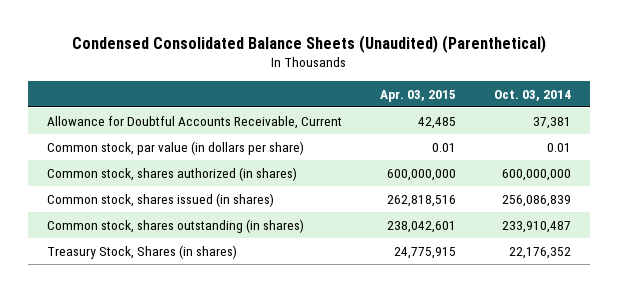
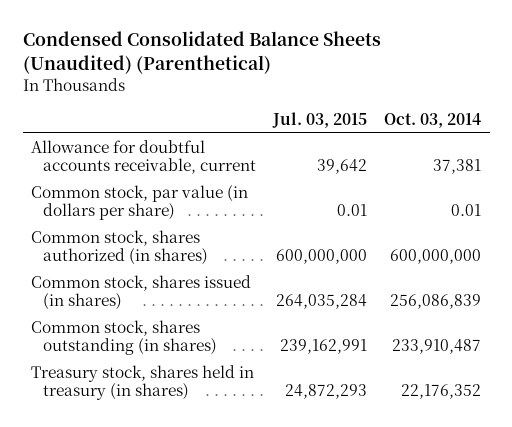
[379,89,456,102] Apr. 03, 2015 -> none
none -> [271,112,367,129] Jul. 03, 2015
[46,115,342,129] Allowance for Doubtful Accounts Receivable, Current -> [31,139,256,175] Allowance for doubtful accounts receivable, current
[46,244,237,259] Treasury Stock, Shares (in shares) -> [31,364,255,401] Treasury stock, shares held in treasury (in shares)

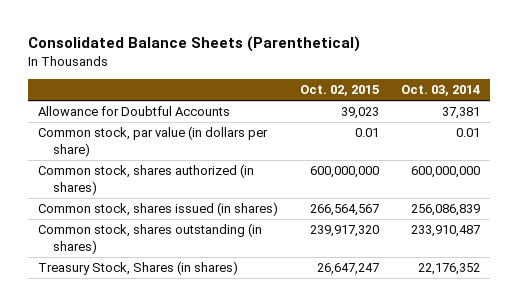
[22,31,381,75] Condensed Consolidated Balance Sheets (Unaudited) (Parenthetical) -> [27,36,360,53] Consolidated Balance Sheets (Parenthetical)
[271,112,367,129] Jul. 03, 2015 -> none
none -> [300,85,380,97] Oct. 02, 2015
[31,139,256,175] Allowance for doubtful accounts receivable, current -> [38,106,231,117] Allowance for Doubtful Accounts
[31,364,255,401] Treasury stock, shares held in treasury (in shares) -> [38,261,239,276] Treasury Stock, Shares (in shares)

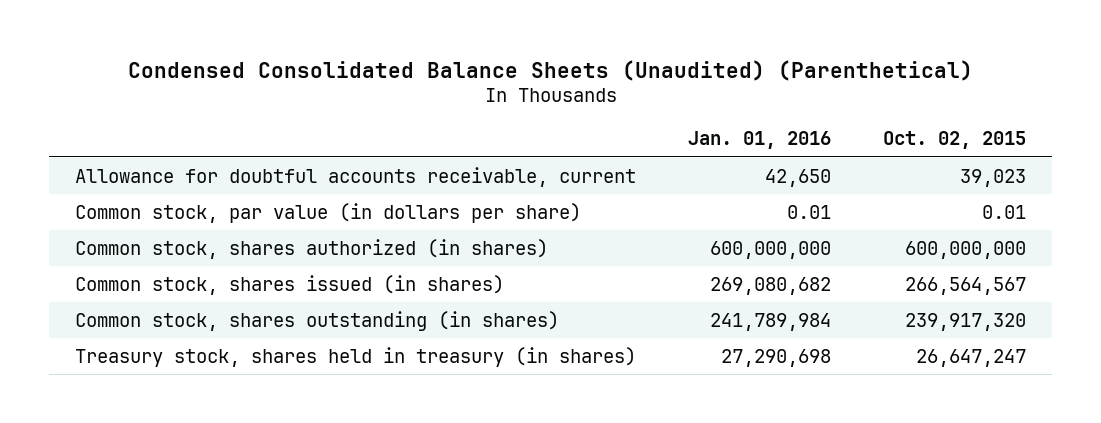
[27,36,360,53] Consolidated Balance Sheets (Parenthetical) -> [127,59,973,81] Condensed Consolidated Balance Sheets (Unaudited) (Parenthetical)
[400,85,480,97] Oct. 03, 2014 -> none
none -> [688,131,832,150] Jan. 01, 2016
[38,106,231,117] Allowance for Doubtful Accounts -> [75,166,637,187] Allowance for doubtful accounts receivable, current
[38,261,239,276] Treasury Stock, Shares (in shares) -> [75,346,637,367] Treasury stock, shares held in treasury (in shares)

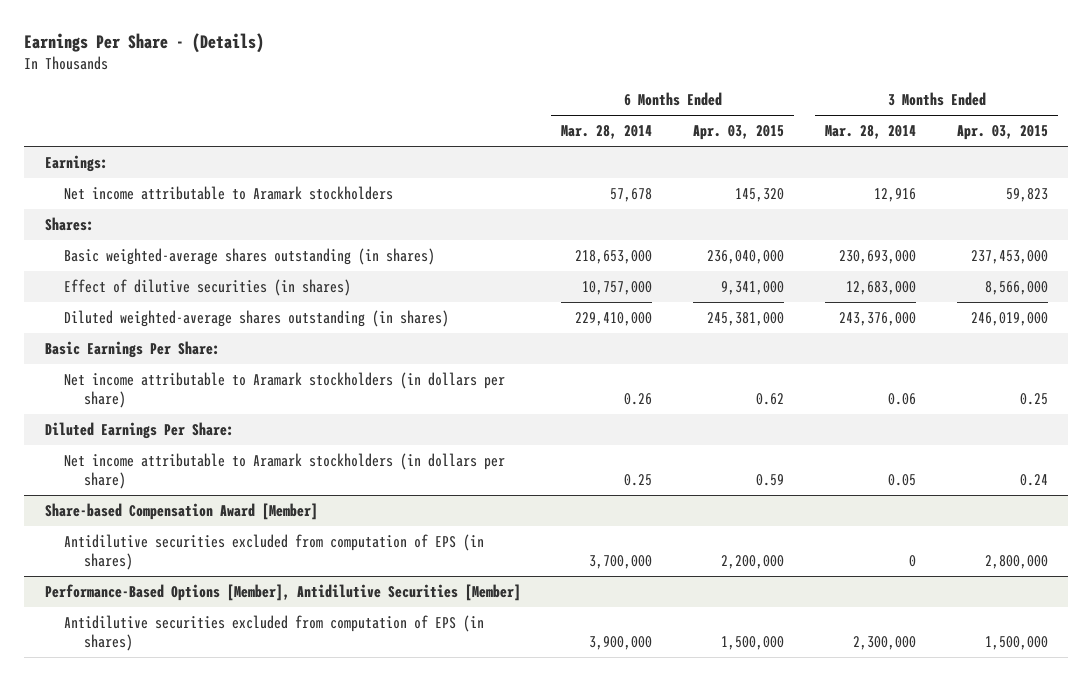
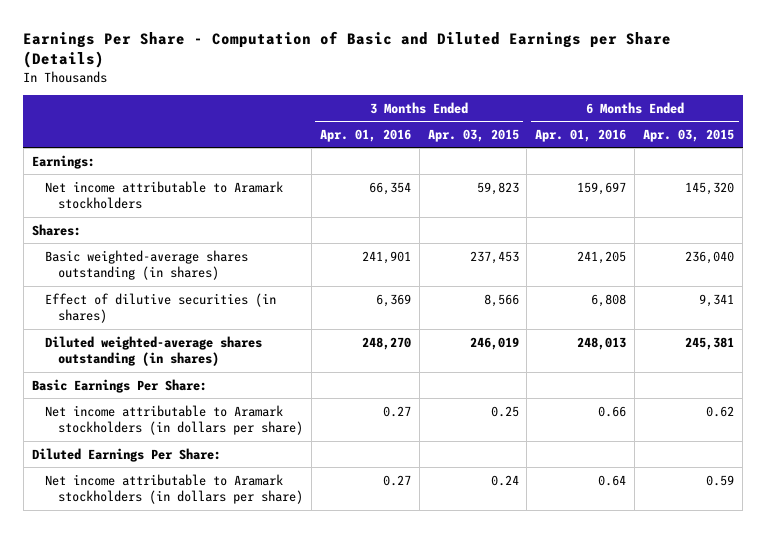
[24,33,265,54] Earnings Per Share - (Details) -> [23,30,672,69] Earnings Per Share - Computation of Basic and Diluted Earnings per Share (Details)
[561,125,653,140] Mar. 28, 2014 -> none
[825,125,917,140] Mar. 28, 2014 -> none
none -> [319,128,411,142] Apr. 01, 2016
none -> [535,128,627,142] Apr. 01, 2016
[707,249,785,264] 236,040,000 -> [685,250,735,264] 236,040
[970,249,1048,264] 237,453,000 -> [469,250,519,264] 237,453
[721,280,785,295] 9,341,000 -> [699,293,735,307] 9,341
[984,280,1048,295] 8,566,000 -> [483,293,519,307] 8,566
[707,311,785,326] 245,381,000 -> [685,336,735,350] 245,381
[970,311,1048,326] 246,019,000 -> [469,336,519,350] 246,019
[44,502,318,520] Share-based Compensation Award [Member] -> none
[64,533,485,570] Antidilutive securities excluded from computation of EPS (in shares) -> none
[44,583,521,601] Performance-Based Options [Member], Antidilutive Securities [Member] -> none
[64,614,485,651] Antidilutive securities excluded from computation of EPS (in shares) -> none

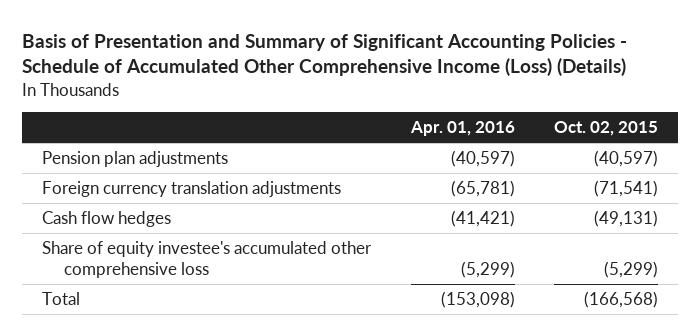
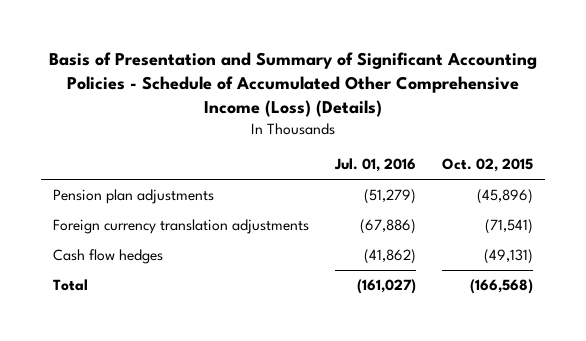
[409,121,515,137] Apr. 01, 2016 -> none
none -> [334,158,417,173] Jul. 01, 2016
[594,149,659,167] (40,597) -> [476,188,533,204] (45,896)
[41,240,372,278] Share of equity investee's accumulated other comprehensive loss -> none

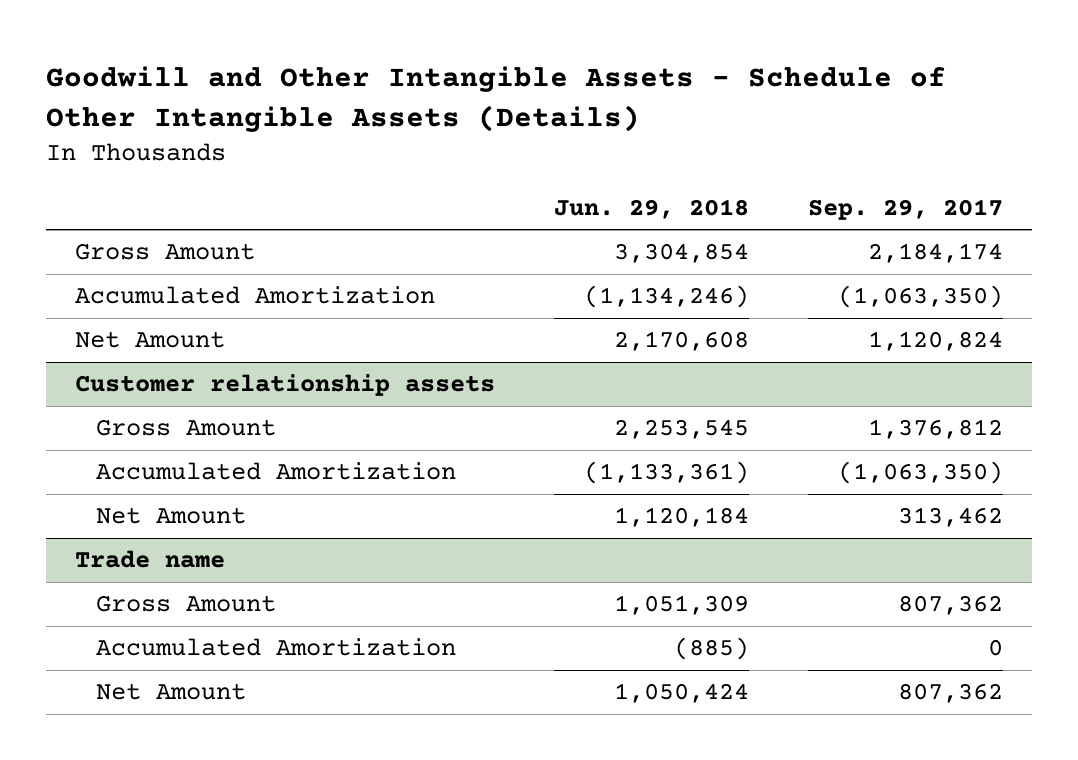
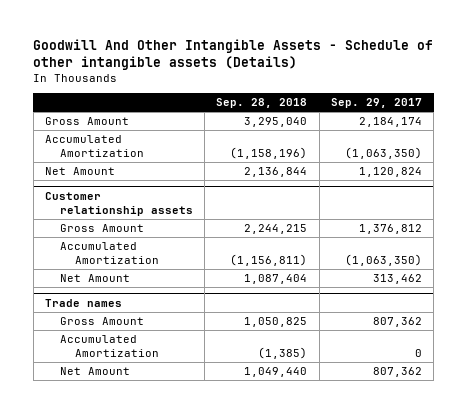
[45,65,946,132] Goodwill and Other Intangible Assets - Schedule of Other Intangible Assets (Details) -> [33,39,434,71] Goodwill And Other Intangible Assets - Schedule of other intangible assets (Details)
[554,198,750,219] Jun. 29, 2018 -> none
none -> [216,98,308,109] Sep. 28, 2018
[75,550,226,569] Trade name -> [45,298,123,307] Trade names

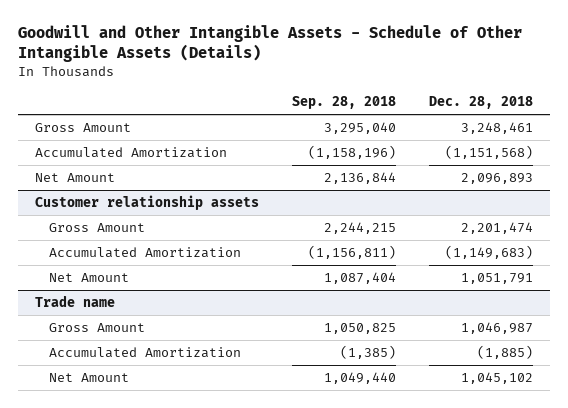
[33,39,434,71] Goodwill And Other Intangible Assets - Schedule of other intangible assets (Details) -> [17,25,522,63] Goodwill and Other Intangible Assets - Schedule of Other Intangible Assets (Details)
[330,98,422,109] Sep. 29, 2017 -> none
none -> [429,96,534,110] Dec. 28, 2018
[45,298,123,307] Trade names -> [34,295,115,308] Trade name

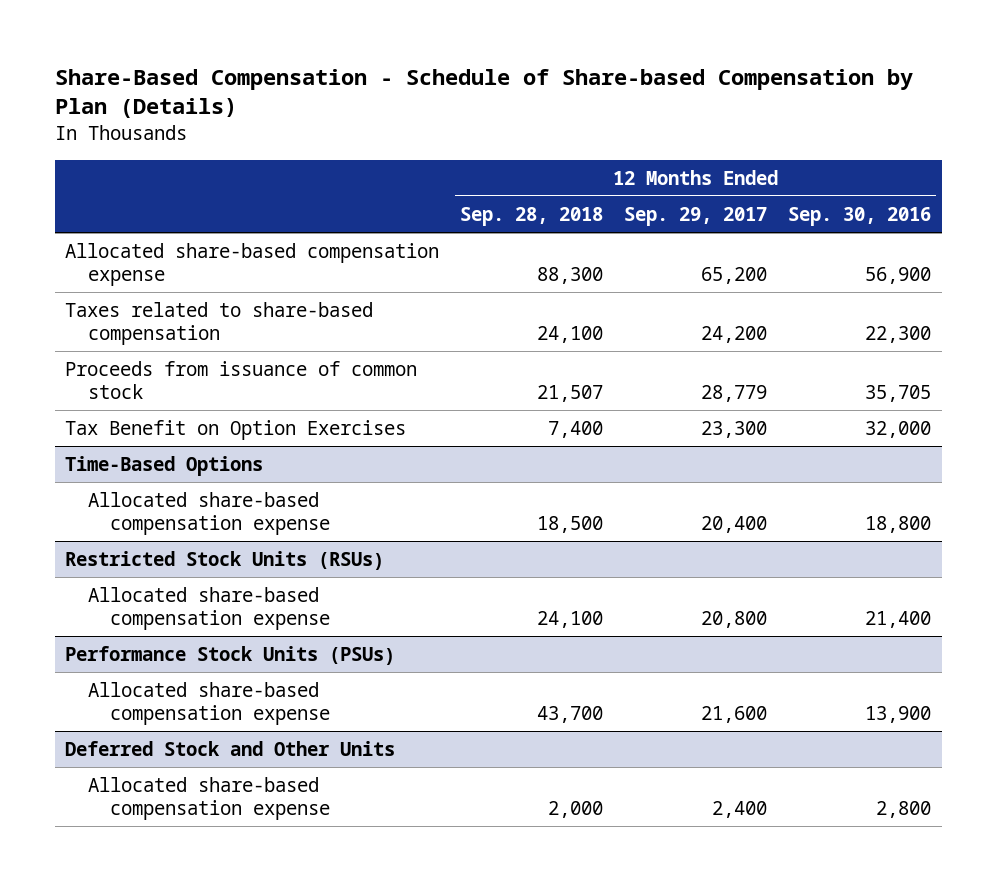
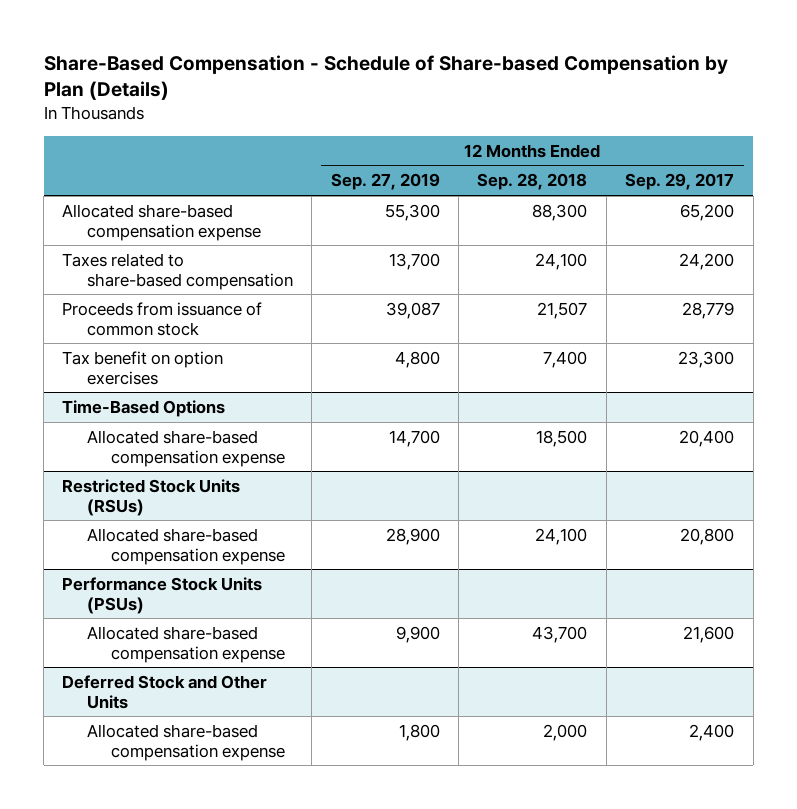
[788,207,932,227] Sep. 30, 2016 -> none
none -> [330,173,440,191] Sep. 27, 2019
[65,420,407,441] Tax Benefit on Option Exercises -> [62,350,224,385] Tax benefit on option exercises

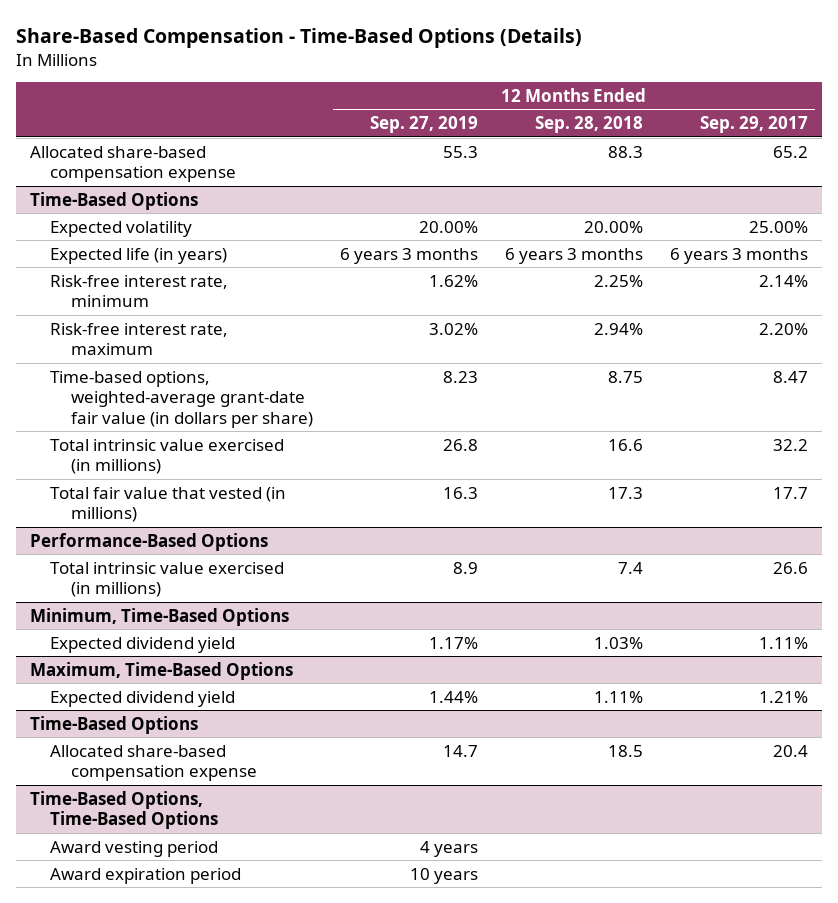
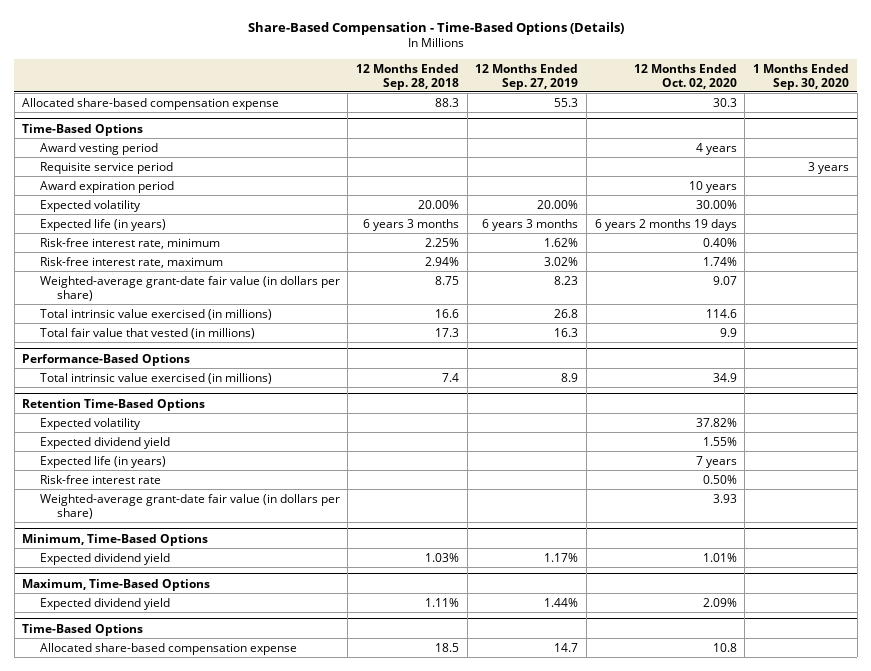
[700,116,809,134] Sep. 29, 2017 -> none
none -> [633,63,737,89] 12 Months Ended Oct. 02, 2020
none -> [753,63,850,90] 1 Months Ended Sep. 30, 2020
none -> [39,142,158,155] Award vesting period
none -> [39,161,173,174] Requisite service period
none -> [39,180,174,193] Award expiration period
[50,370,313,428] Time-based options, weighted-average grant-date fair value (in dollars per share) -> [39,275,340,301] Weighted-average grant-date fair value (in dollars per share)
none -> [22,398,206,411] Retention Time-Based Options
none -> [39,417,141,430] Expected volatility
none -> [39,436,170,449] Expected dividend yield
none -> [39,455,166,468] Expected life (in years)
none -> [39,474,161,484] Risk-free interest rate
none -> [39,493,340,519] Weighted-average grant-date fair value (in dollars per share)
[30,790,219,830] Time-Based Options, Time-Based Options -> none
[50,840,219,857] Award vesting period -> none
[50,867,242,884] Award expiration period -> none

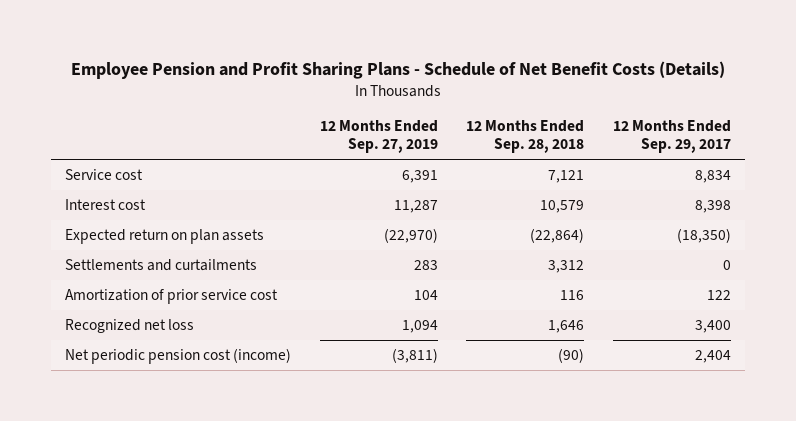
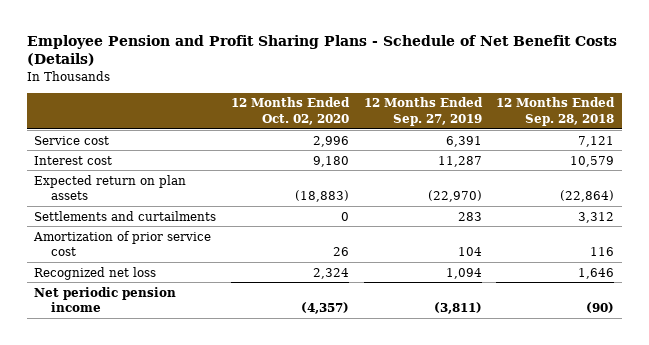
[613,120,732,154] 12 Months Ended Sep. 29, 2017 -> none
none -> [231,97,351,125] 12 Months Ended Oct. 02, 2020
[64,348,291,365] Net periodic pension cost (income) -> [34,286,177,313] Net periodic pension income

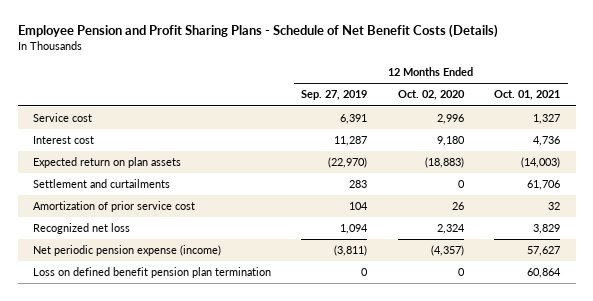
[496,97,616,126] 12 Months Ended Sep. 28, 2018 -> none
none -> [494,90,561,101] Oct. 01, 2021
[34,210,217,221] Settlements and curtailments -> [32,179,170,189] Settlement and curtailments
[34,286,177,313] Net periodic pension income -> [32,245,221,257] Net periodic pension expense (income)
none -> [32,267,271,279] Loss on defined benefit pension plan termination

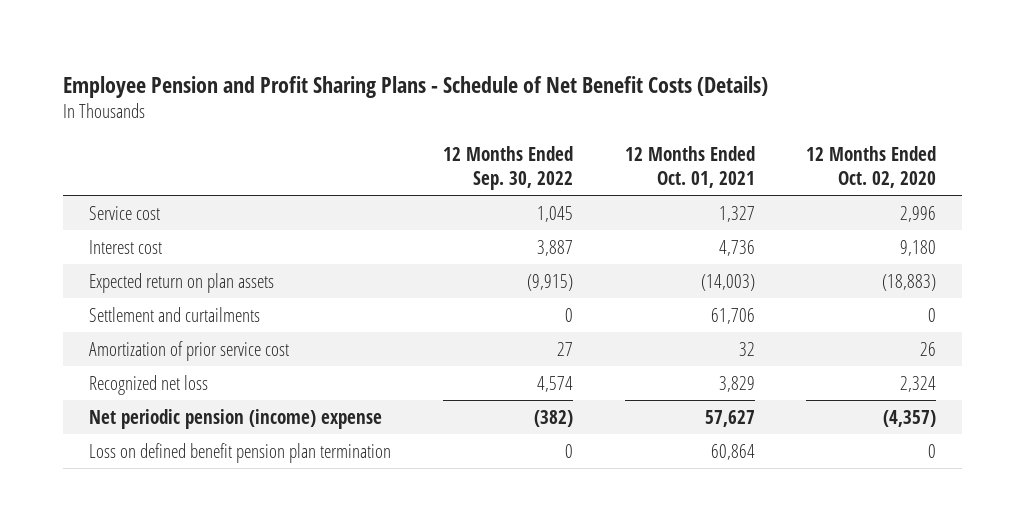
[301,90,368,101] Sep. 27, 2019 -> none
none -> [442,146,573,190] 12 Months Ended Sep. 30, 2022
[32,245,221,257] Net periodic pension expense (income) -> [88,408,382,429] Net periodic pension (income) expense

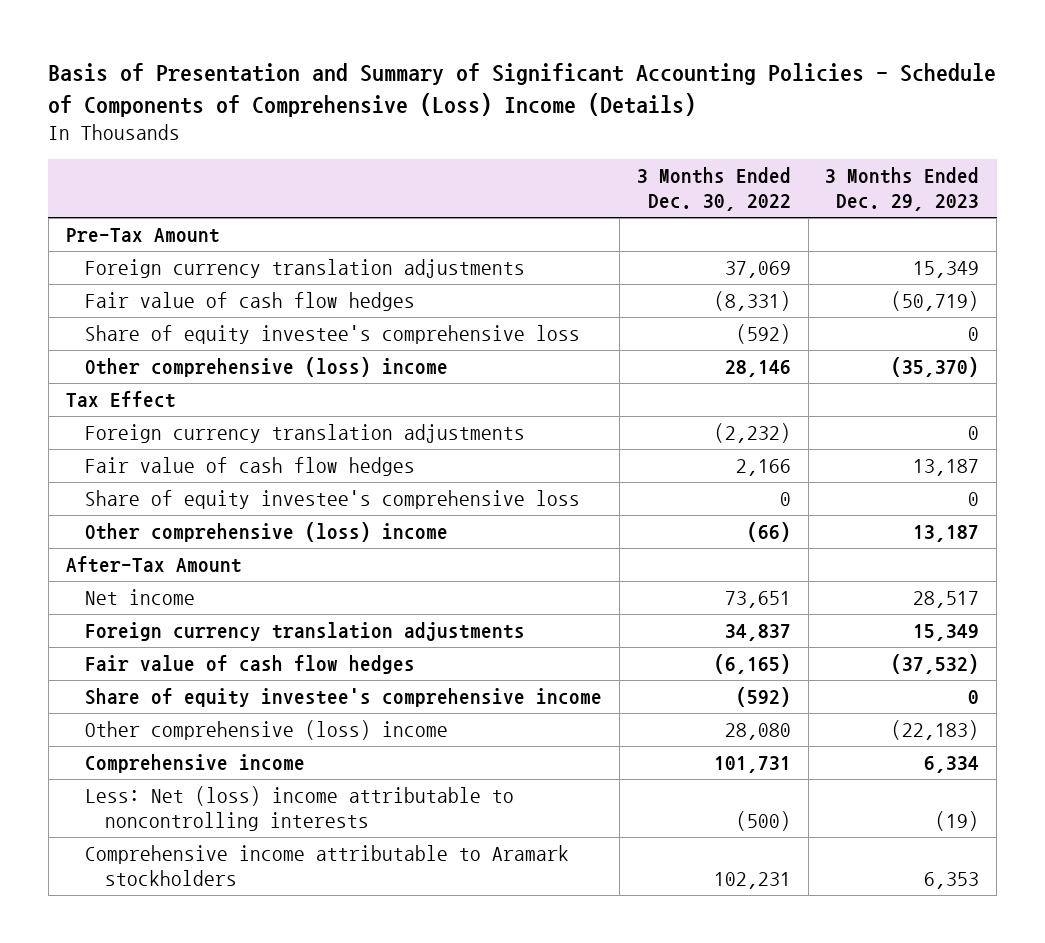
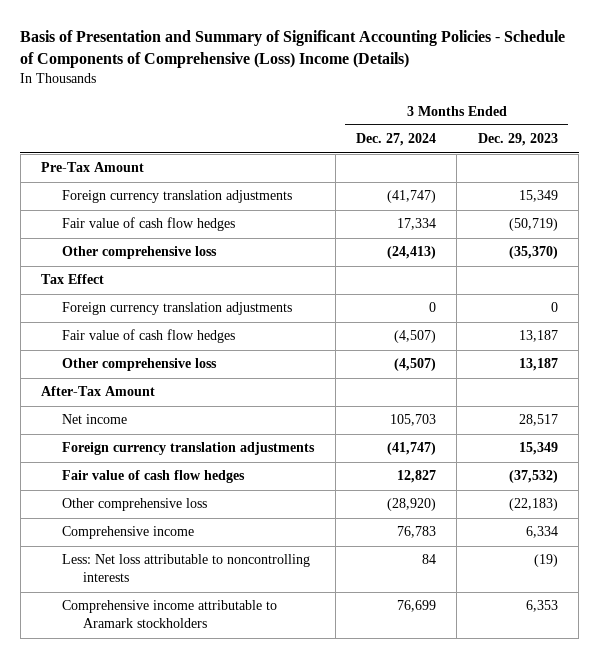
[636,167,791,212] 3 Months Ended Dec. 30, 2022 -> none
none -> [355,133,436,147] Dec. 27, 2024
[85,324,581,344] Share of equity investee's comprehensive loss -> none
[85,356,449,377] Other comprehensive (loss) income -> [62,246,218,260] Other comprehensive loss
[85,489,581,509] Share of equity investee's comprehensive loss -> none
[85,521,449,542] Other comprehensive (loss) income -> [62,358,218,372] Other comprehensive loss
[85,687,603,707] Share of equity investee's comprehensive income -> none
[85,719,449,740] Other comprehensive (loss) income -> [62,498,208,512] Other comprehensive loss
[85,785,515,831] Less: Net (loss) income attributable to noncontrolling interests -> [62,554,311,583] Less: Net loss attributable to noncontrolling interests

